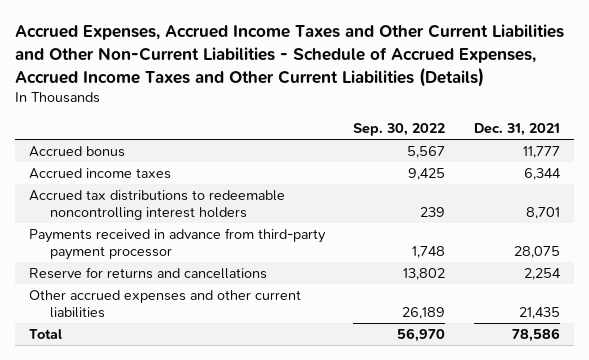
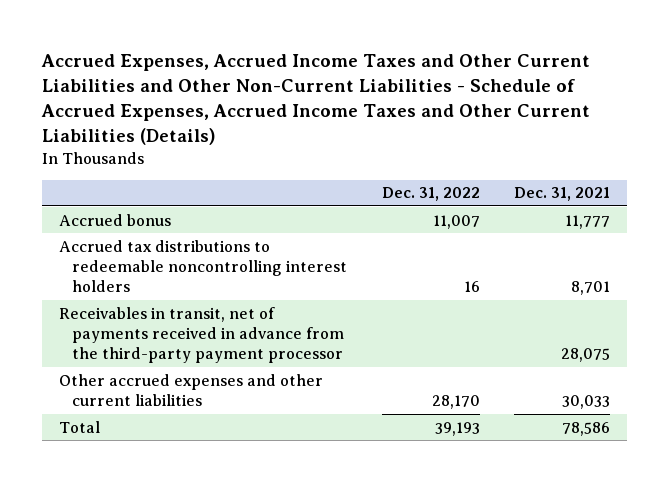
[353,122,446,136] Sep. 30, 2022 -> none
none -> [381,187,480,202] Dec. 31, 2022
[28,168,171,180] Accrued income taxes -> none
[28,267,267,280] Reserve for returns and cancellations -> none
[28,228,326,260] Payments received in advance from third-party payment processor -> [59,306,345,364] Receivables in transit, net of payments received in advance from the third-party payment processor
[519,306,561,319] 21,435 -> [562,394,611,409] 30,033

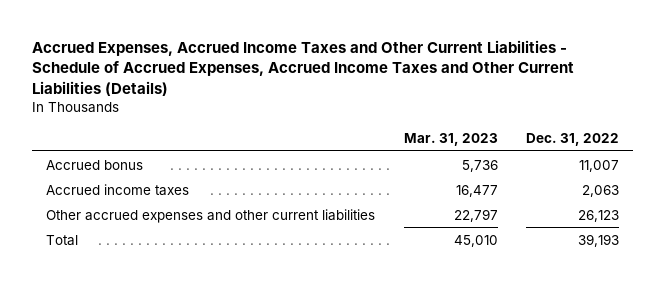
[40,53,590,145] Accrued Expenses, Accrued Income Taxes and Other Current Liabilities and Other Non-Current Liabilities - Schedule of Accrued Expenses, Accrued Income Taxes and Other Current Liabilities (Details) -> [32,39,575,96] Accrued Expenses, Accrued Income Taxes and Other Current Liabilities - Schedule of Accrued Expenses, Accrued Income Taxes and Other Current Liabilities (Details)
[514,187,611,202] Dec. 31, 2021 -> none
none -> [403,132,498,146] Mar. 31, 2023
[59,239,348,293] Accrued tax distributions to redeemable noncontrolling interest holders -> none
[59,306,345,364] Receivables in transit, net of payments received in advance from the third-party payment processor -> none
none -> [46,183,190,196] Accrued income taxes
[431,394,480,409] 28,170 -> [578,209,620,222] 26,123

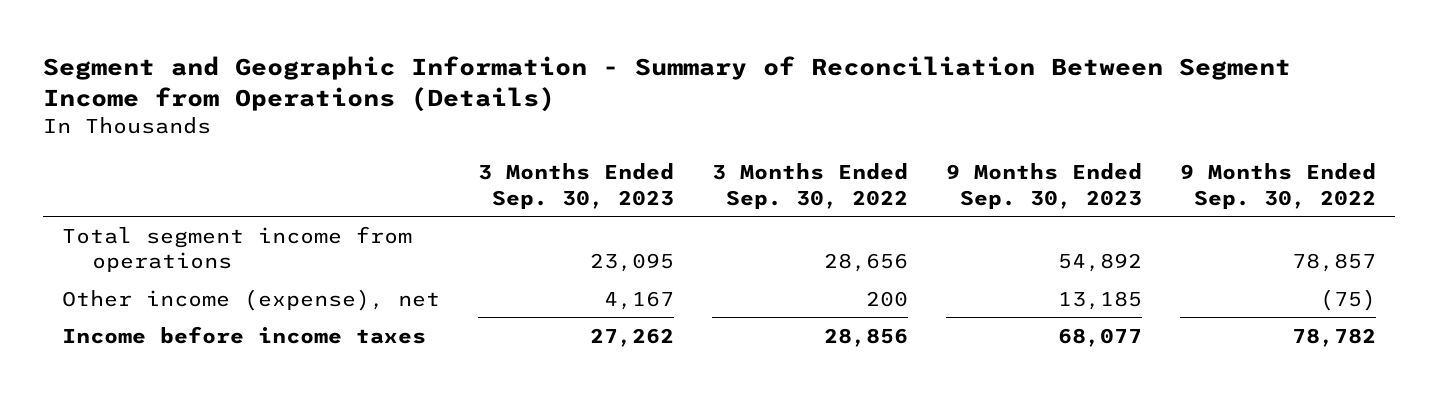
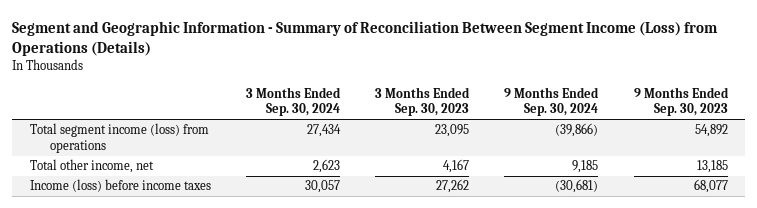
[43,55,1292,113] Segment and Geographic Information - Summary of Reconciliation Between Segment Income from Operations (Details) -> [12,20,719,56] Segment and Geographic Information - Summary of Reconciliation Between Segment Income (Loss) from Operations (Details)
[712,163,909,209] 3 Months Ended Sep. 30, 2022 -> none
[1179,163,1376,209] 9 Months Ended Sep. 30, 2022 -> none
none -> [246,86,342,117] 3 Months Ended Sep. 30, 2024
none -> [504,86,600,117] 9 Months Ended Sep. 30, 2024
[62,225,413,273] Total segment income from operations -> [29,123,209,154] Total segment income (loss) from operations
[62,288,441,311] Other income (expense), net -> [29,159,154,174] Total other income, net
[62,325,427,344] Income before income taxes -> [29,179,211,193] Income (loss) before income taxes

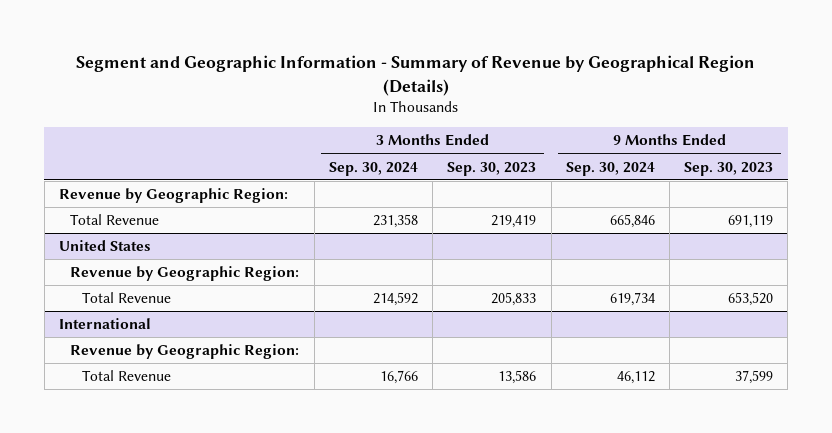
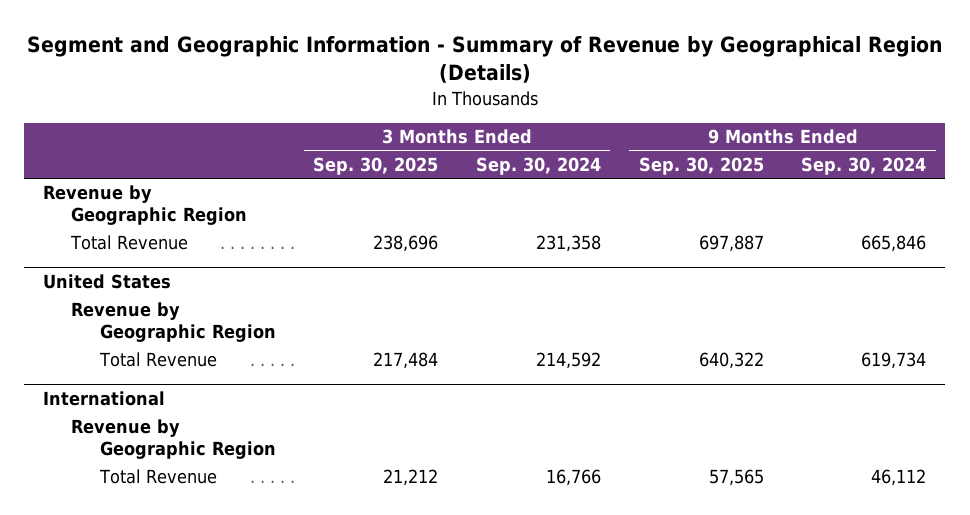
[447,161,537,176] Sep. 30, 2023 -> none
[684,161,774,176] Sep. 30, 2023 -> none
none -> [313,156,439,175] Sep. 30, 2025
none -> [638,156,764,175] Sep. 30, 2025
[59,188,289,204] Revenue by Geographic Region: -> [43,185,248,226] Revenue by Geographic Region
[70,266,300,282] Revenue by Geographic Region: -> [71,302,276,343] Revenue by Geographic Region
[70,344,300,360] Revenue by Geographic Region: -> [71,419,276,460] Revenue by Geographic Region

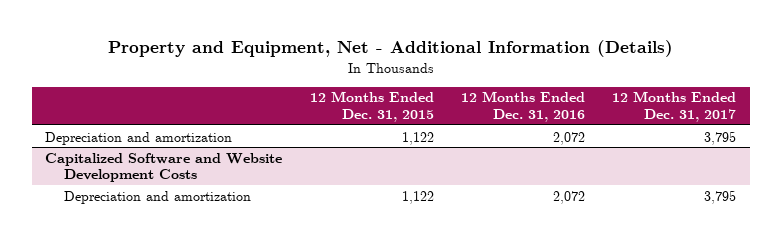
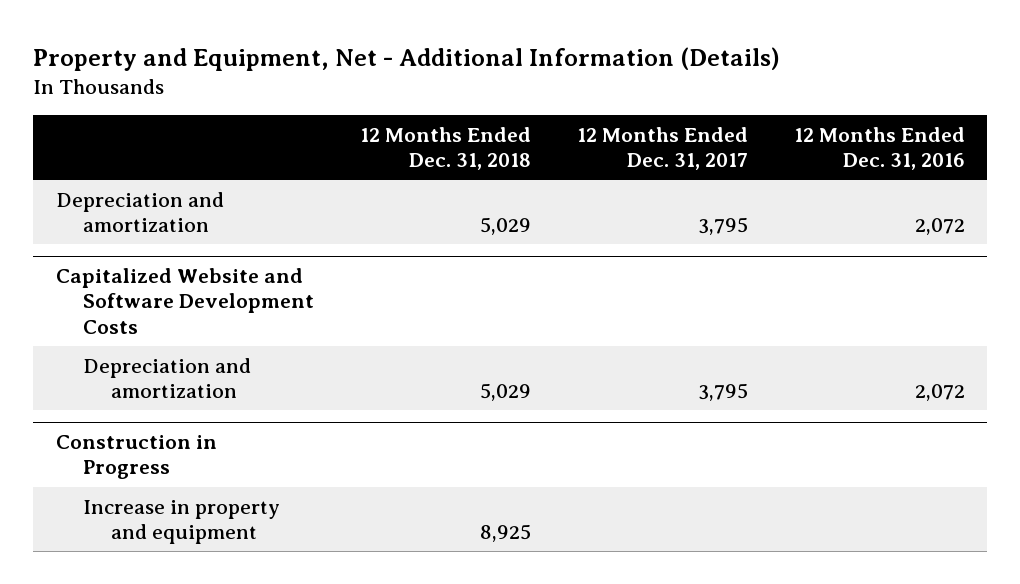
[309,91,434,122] 12 Months Ended Dec. 31, 2015 -> none
none -> [359,127,531,171] 12 Months Ended Dec. 31, 2018
[45,152,283,183] Capitalized Software and Website Development Costs -> [55,268,315,334] Capitalized Website and Software Development Costs
none -> [55,435,217,480] Construction in Progress
none -> [83,499,281,544] Increase in property and equipment

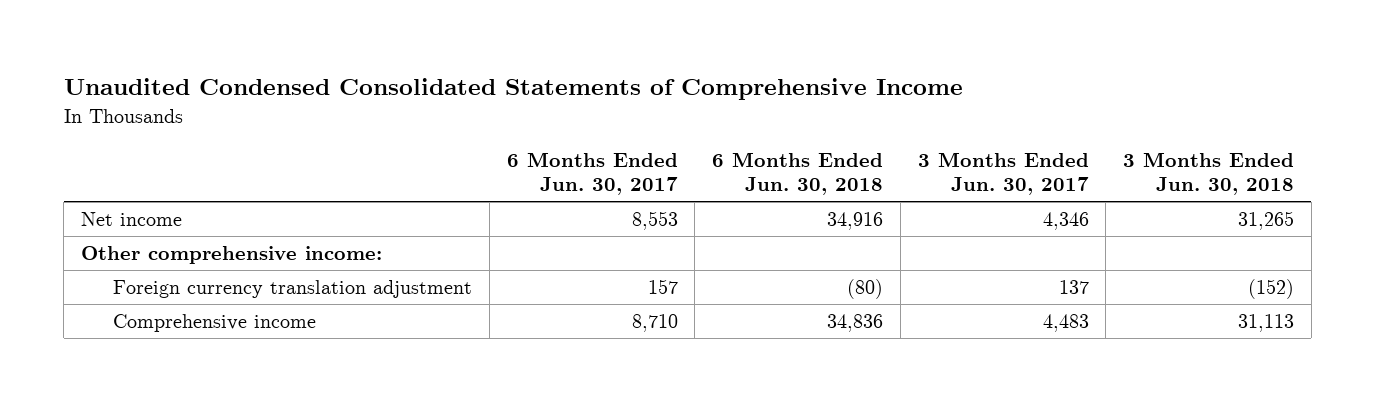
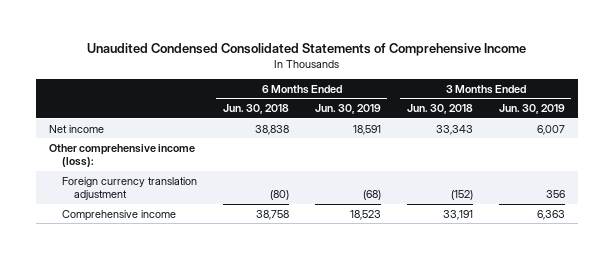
[506,151,678,196] 6 Months Ended Jun. 30, 2017 -> none
[917,151,1089,196] 3 Months Ended Jun. 30, 2017 -> none
none -> [314,104,381,115] Jun. 30, 2019
none -> [498,104,565,115] Jun. 30, 2019
[827,211,884,230] 34,916 -> [254,124,289,135] 38,838
[1238,210,1295,230] 31,265 -> [435,124,473,135] 33,343
[81,245,383,264] Other comprehensive income: -> [48,143,195,168] Other comprehensive income (loss):
[827,313,884,332] 34,836 -> [255,209,289,220] 38,758
[1238,313,1295,332] 31,113 -> [442,209,473,220] 33,191

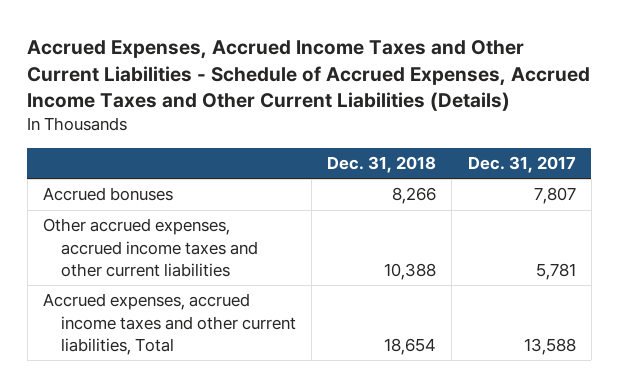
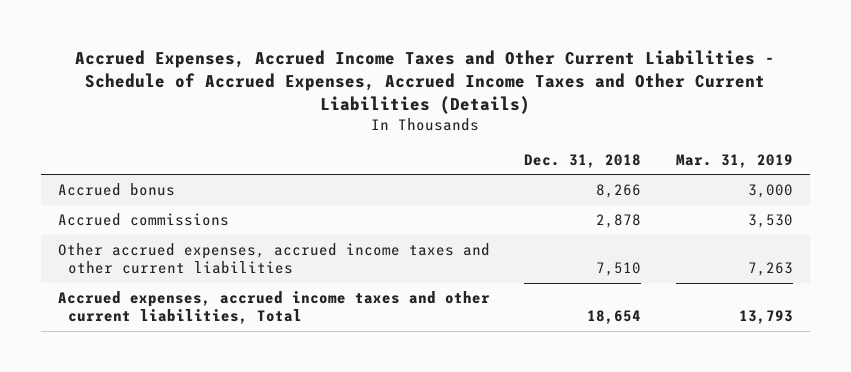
[467,156,576,174] Dec. 31, 2017 -> none
none -> [675,153,793,168] Mar. 31, 2019
[42,187,173,202] Accrued bonuses -> [57,183,175,197] Accrued bonus
none -> [57,213,229,227] Accrued commissions
[384,262,437,280] 10,388 -> [596,261,642,276] 7,510

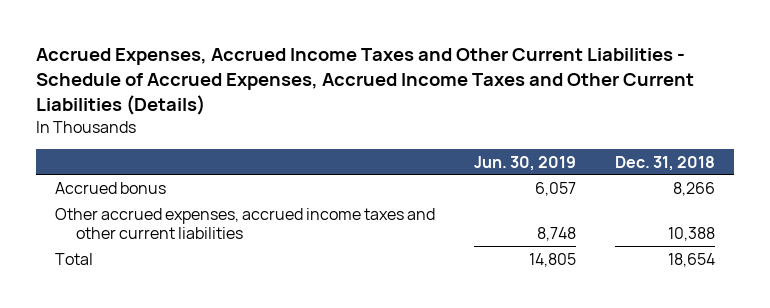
[675,153,793,168] Mar. 31, 2019 -> none
none -> [474,155,577,171] Jun. 30, 2019
[57,213,229,227] Accrued commissions -> none
[596,261,642,276] 7,510 -> [668,227,716,242] 10,388
[57,291,490,324] Accrued expenses, accrued income taxes and other current liabilities, Total -> [55,252,94,265] Total

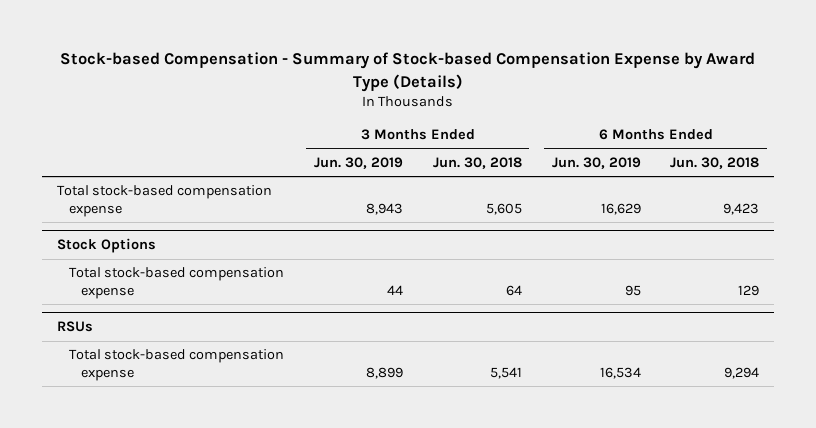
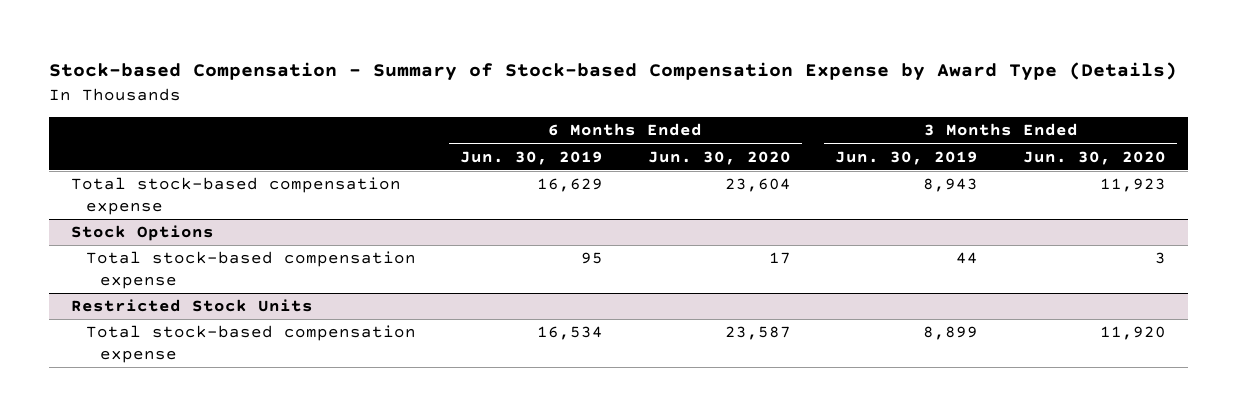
[432,156,522,169] Jun. 30, 2018 -> none
[670,156,760,169] Jun. 30, 2018 -> none
none -> [647,150,791,165] Jun. 30, 2020
none -> [1022,150,1166,165] Jun. 30, 2020
[56,321,93,333] RSUs -> [71,299,314,313] Restricted Stock Units

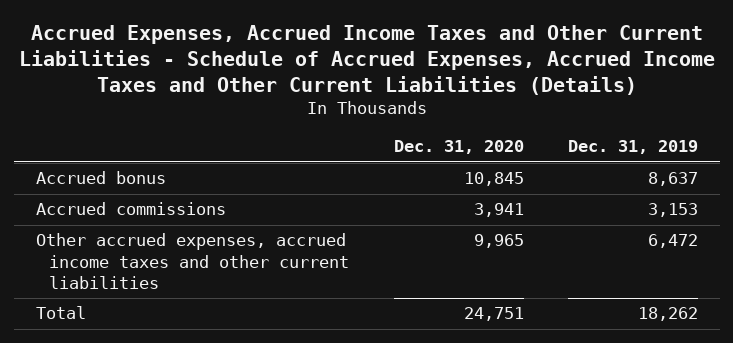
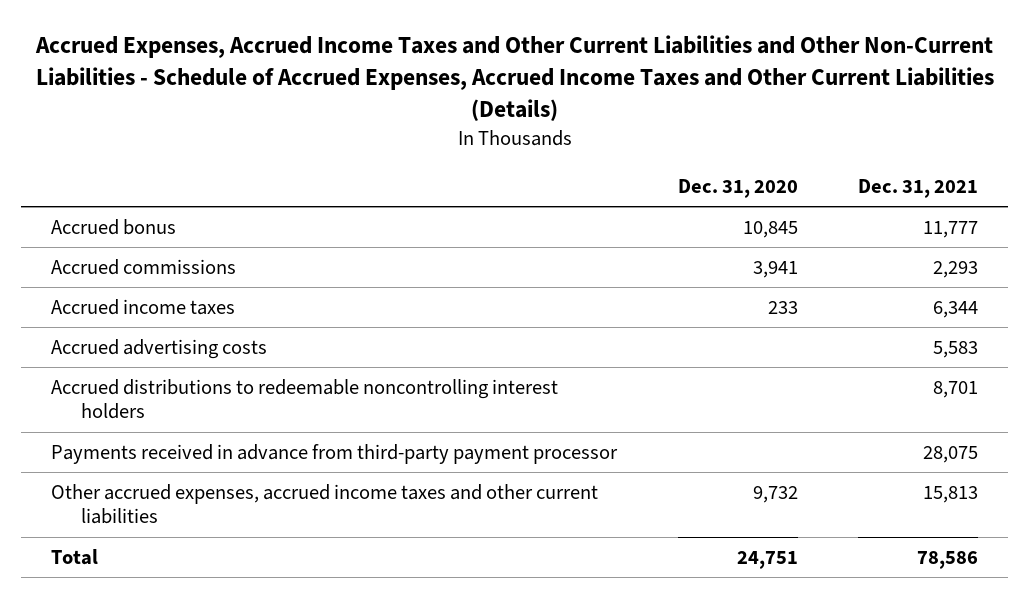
[18,24,715,95] Accrued Expenses, Accrued Income Taxes and Other Current Liabilities - Schedule of Accrued Expenses, Accrued Income Taxes and Other Current Liabilities (Details) -> [34,35,994,122] Accrued Expenses, Accrued Income Taxes and Other Current Liabilities and Other Non-Current Liabilities - Schedule of Accrued Expenses, Accrued Income Taxes and Other Current Liabilities (Details)
[567,140,698,155] Dec. 31, 2019 -> none
none -> [858,178,979,198] Dec. 31, 2021
none -> [51,299,236,316] Accrued income taxes
none -> [51,339,268,360] Accrued advertising costs
none -> [51,379,559,420] Accrued distributions to redeemable noncontrolling interest holders
none -> [51,444,619,465] Payments received in advance from third-party payment processor
[473,234,524,249] 9,965 -> [752,486,798,504] 9,732

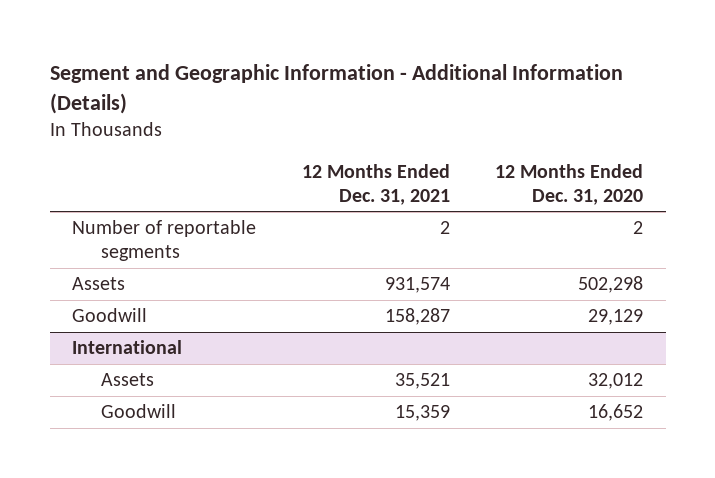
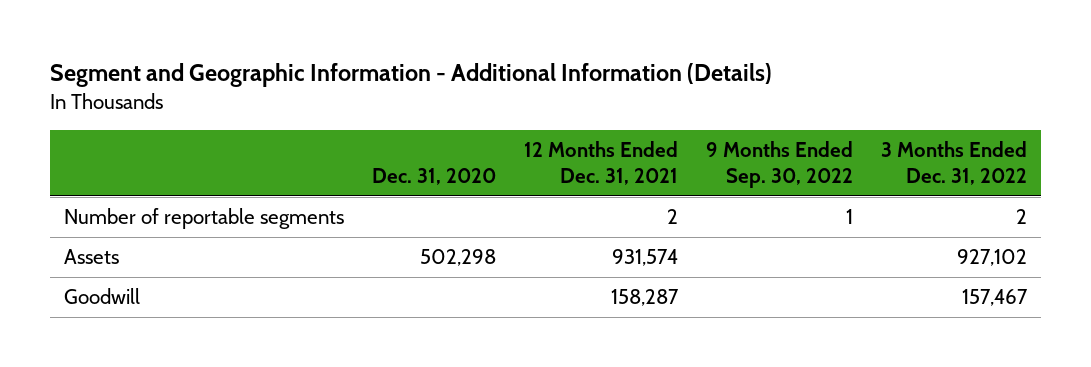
[495,163,644,205] 12 Months Ended Dec. 31, 2020 -> none
none -> [371,167,496,185] Dec. 31, 2020
none -> [706,140,854,188] 9 Months Ended Sep. 30, 2022
none -> [881,140,1028,185] 3 Months Ended Dec. 31, 2022
[72,340,183,355] International -> none
[100,373,154,387] Assets -> none
[100,404,176,419] Goodwill -> none

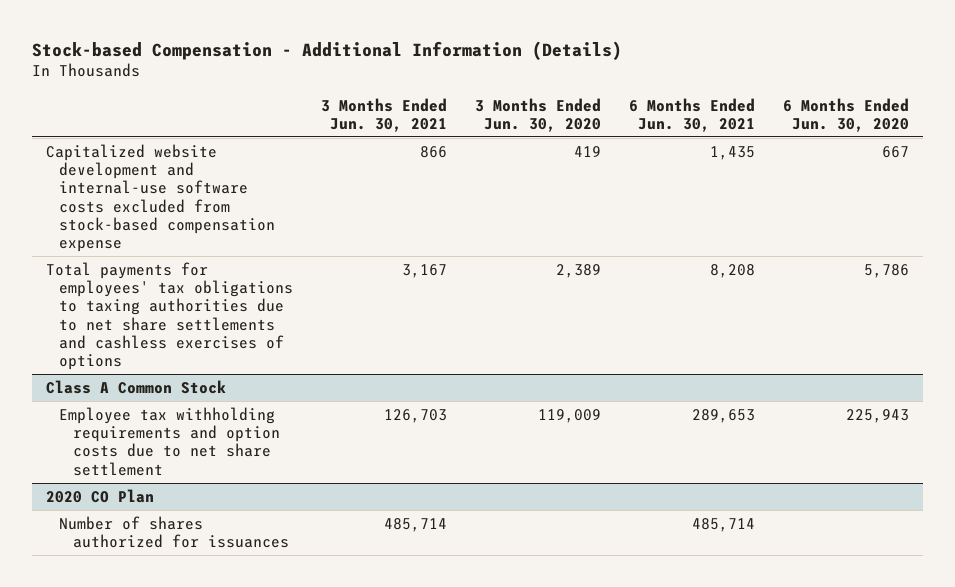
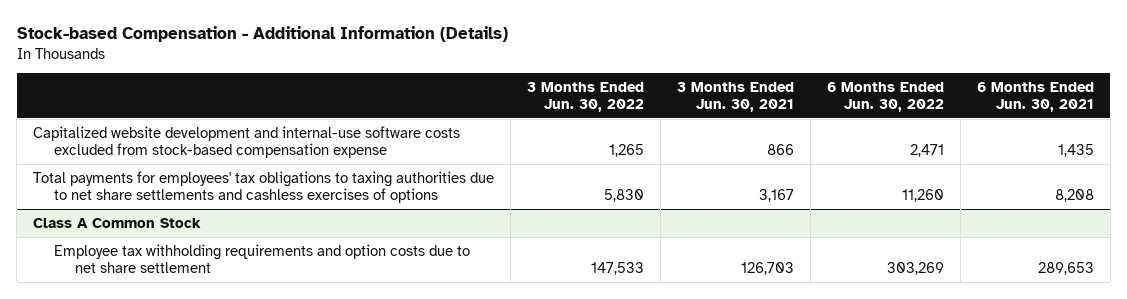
[475,97,602,132] 3 Months Ended Jun. 30, 2020 -> none
[782,97,909,132] 6 Months Ended Jun. 30, 2020 -> none
none -> [527,81,645,112] 3 Months Ended Jun. 30, 2022
none -> [826,81,944,112] 6 Months Ended Jun. 30, 2022
[46,488,155,503] 2020 CO Plan -> none
[59,515,289,549] Number of shares authorized for issuances -> none

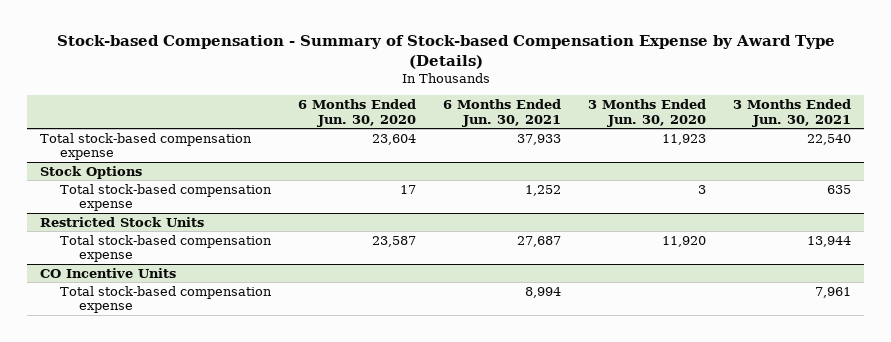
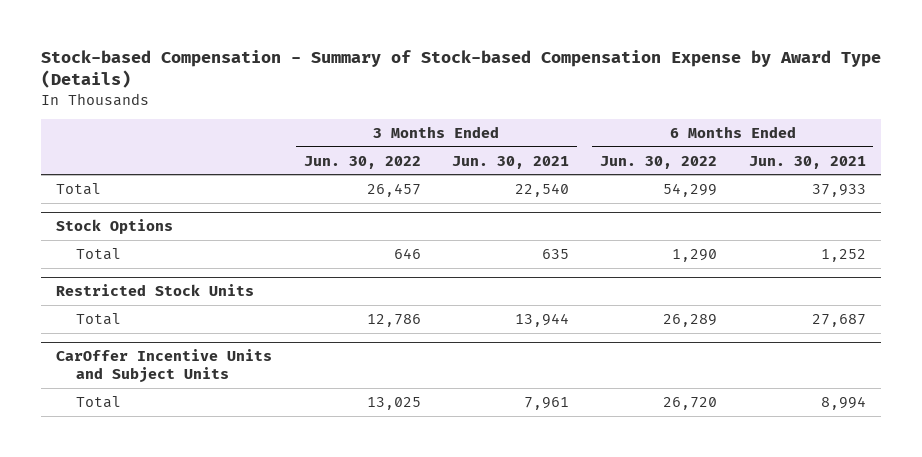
[297,99,416,127] 6 Months Ended Jun. 30, 2020 -> none
[587,99,706,127] 3 Months Ended Jun. 30, 2020 -> none
none -> [303,155,421,169] Jun. 30, 2022
none -> [600,155,718,169] Jun. 30, 2022
[40,132,253,161] Total stock-based compensation expense -> [56,182,102,195] Total
[59,183,272,212] Total stock-based compensation expense -> [76,247,122,260] Total
[40,267,177,278] CO Incentive Units -> none
[59,234,272,263] Total stock-based compensation expense -> [76,312,122,325] Total
none -> [56,348,273,384] CarOffer Incentive Units and Subject Units
[59,285,272,314] Total stock-based compensation expense -> [76,395,122,408] Total

